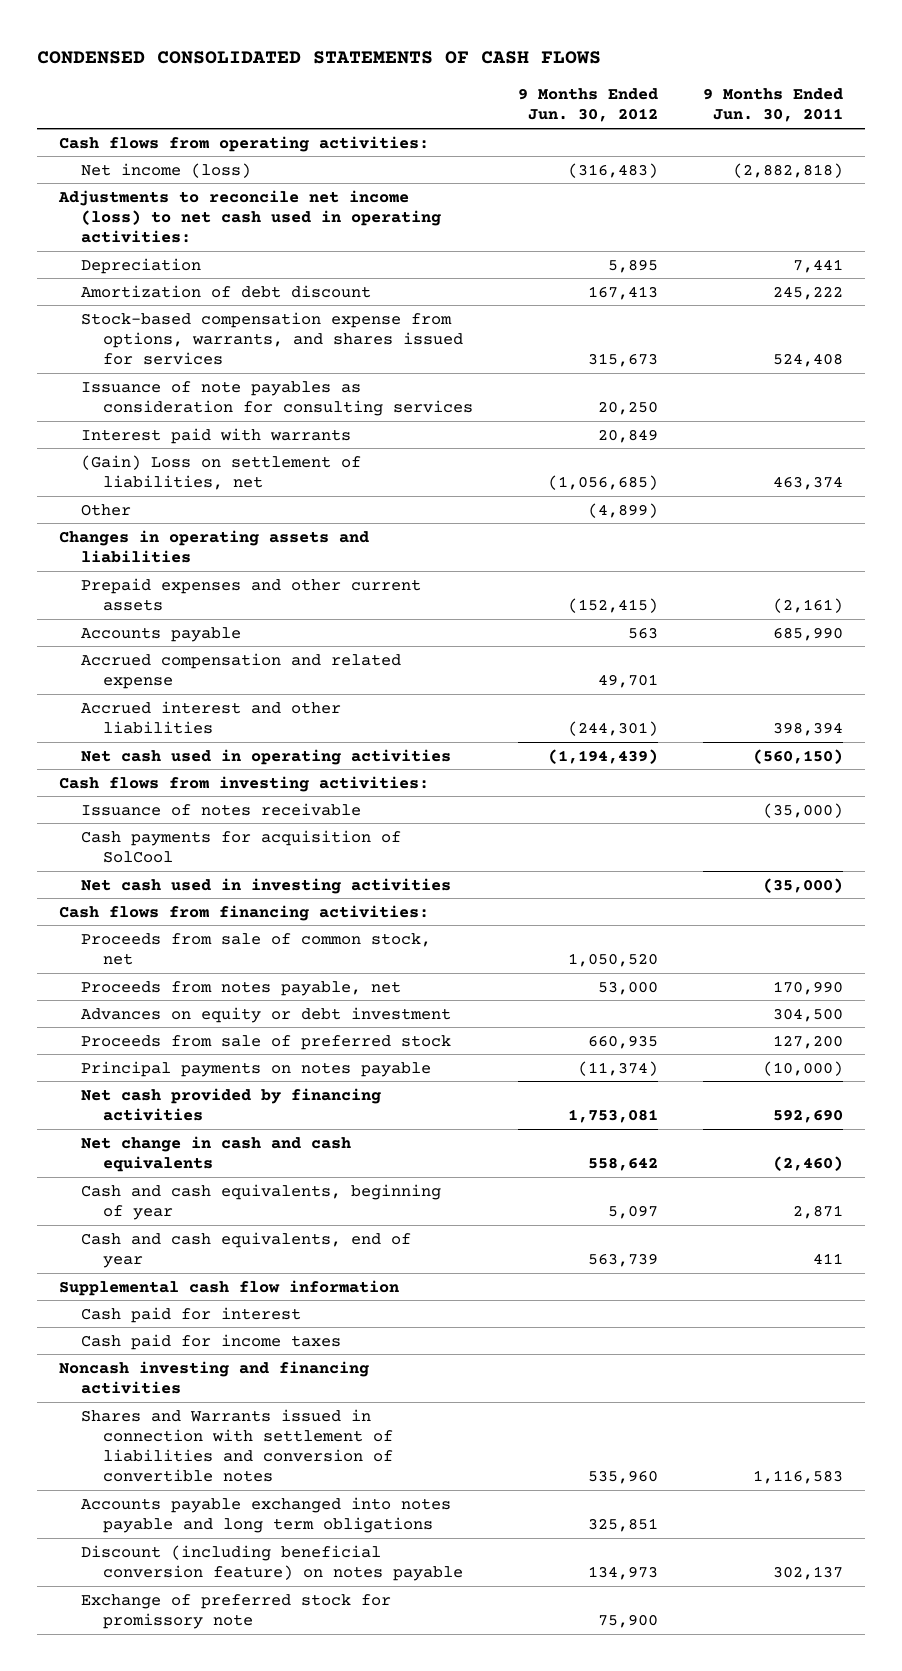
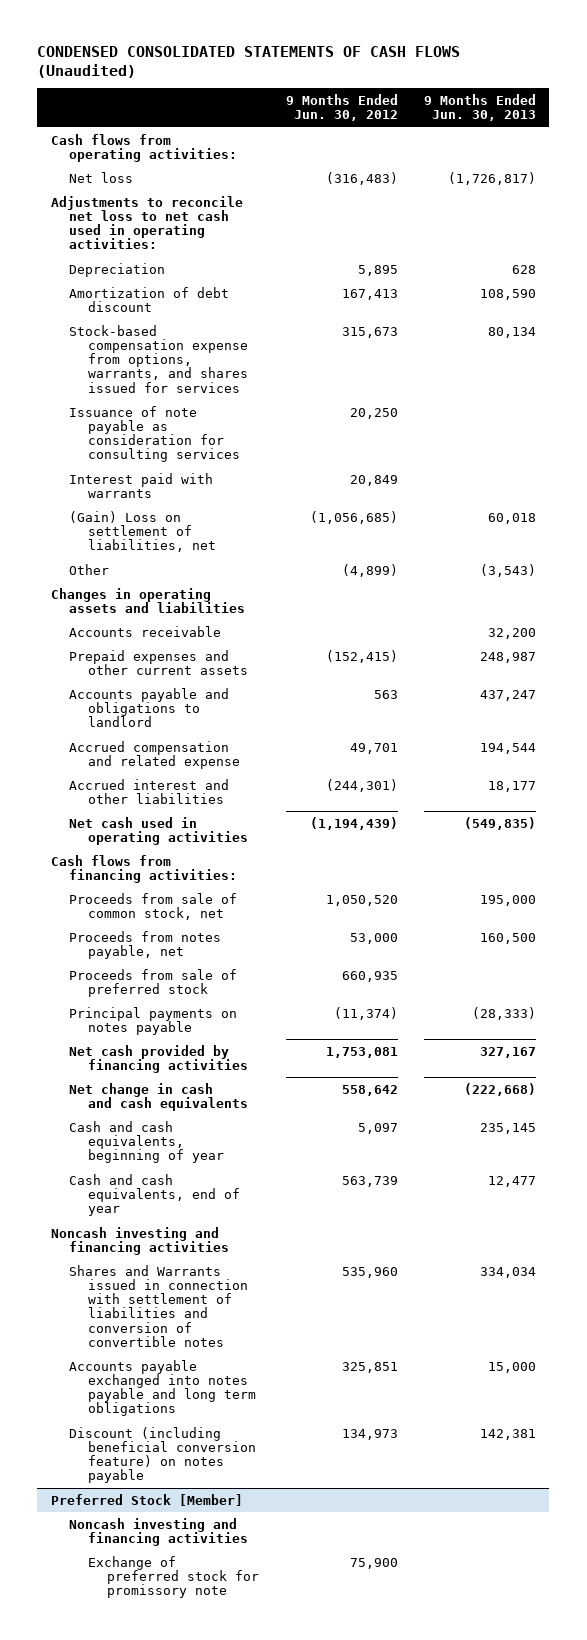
[36,51,601,65] CONDENSED CONSOLIDATED STATEMENTS OF CASH FLOWS -> [37,45,461,78] CONDENSED CONSOLIDATED STATEMENTS OF CASH FLOWS (Unaudited)
[702,88,843,123] 9 Months Ended Jun. 30, 2011 -> none
none -> [424,93,537,122] 9 Months Ended Jun. 30, 2013
[81,162,252,178] Net income (loss) -> [69,171,134,183] Net loss
[58,189,442,243] Adjustments to reconcile net income (loss) to net cash used in operating activities: -> [50,195,243,250] Adjustments to reconcile net loss to net cash used in operating activities:
[81,380,474,416] Issuance of note payables as consideration for consulting services -> [69,405,241,463] Issuance of note payable as consideration for consulting services
none -> [69,625,222,637] Accounts receivable
[81,626,242,642] Accounts payable -> [69,687,230,728] Accounts payable and obligations to landlord
[59,775,430,792] Cash flows from investing activities: -> none
[81,802,362,816] Issuance of notes receivable -> none
[81,829,402,863] Cash payments for acquisition of SolCool -> none
[81,877,452,894] Net cash used in investing activities -> none
[81,1006,452,1023] Advances on equity or debt investment -> none
[59,1279,400,1296] Supplemental cash flow information -> none
[81,1306,302,1323] Cash paid for interest -> none
[81,1333,342,1350] Cash paid for income taxes -> none
none -> [50,1493,243,1506] Preferred Stock [Member]
none -> [69,1517,249,1546] Noncash investing and financing activities

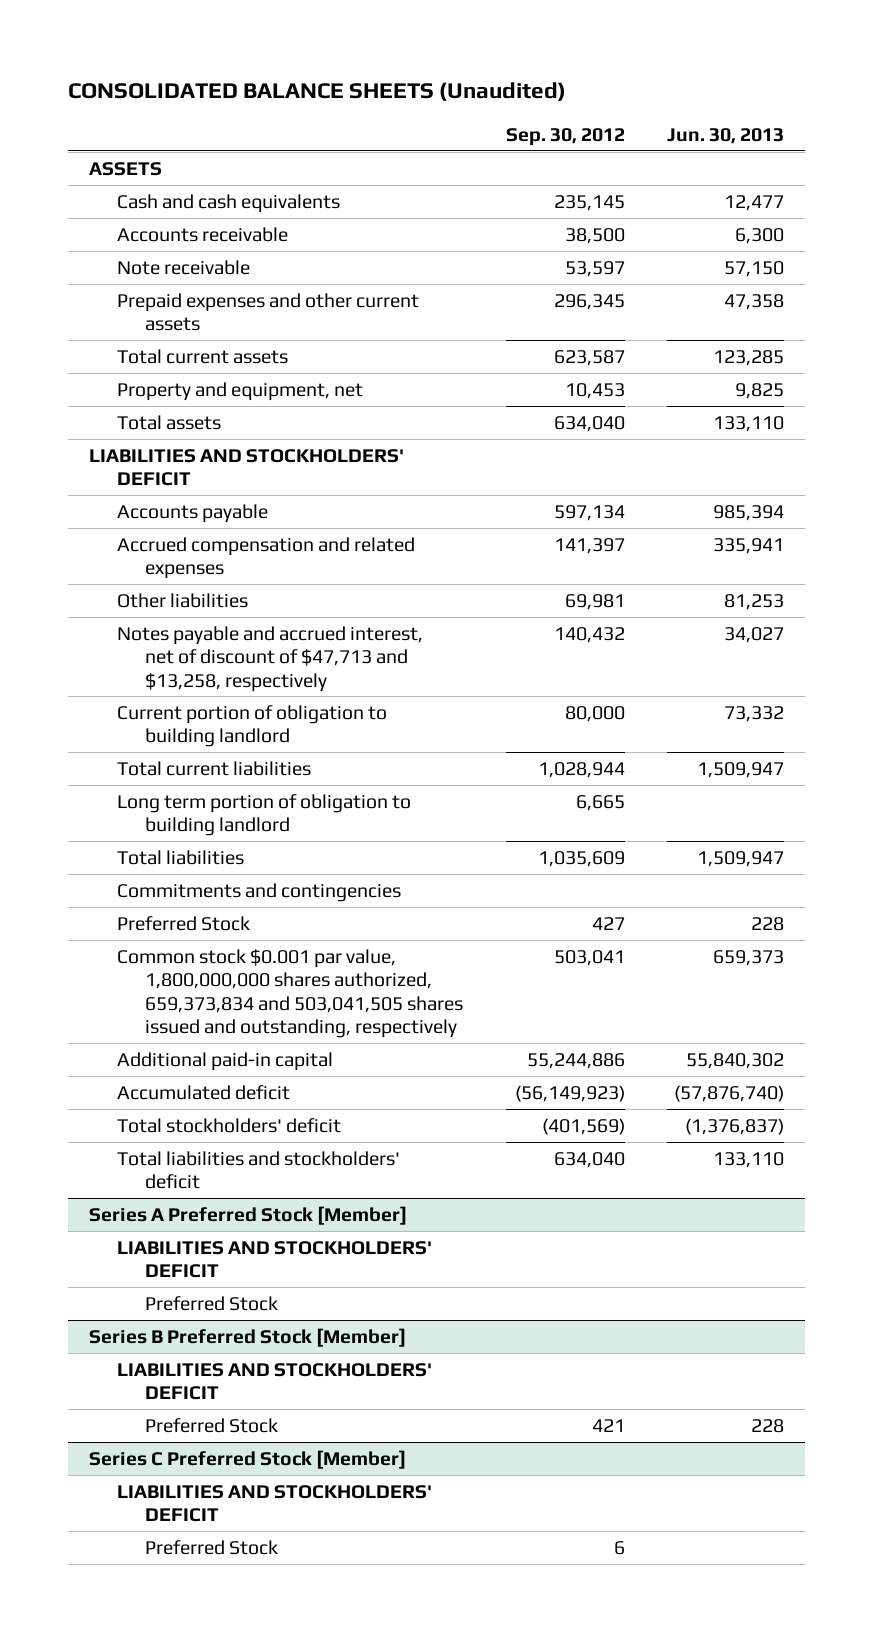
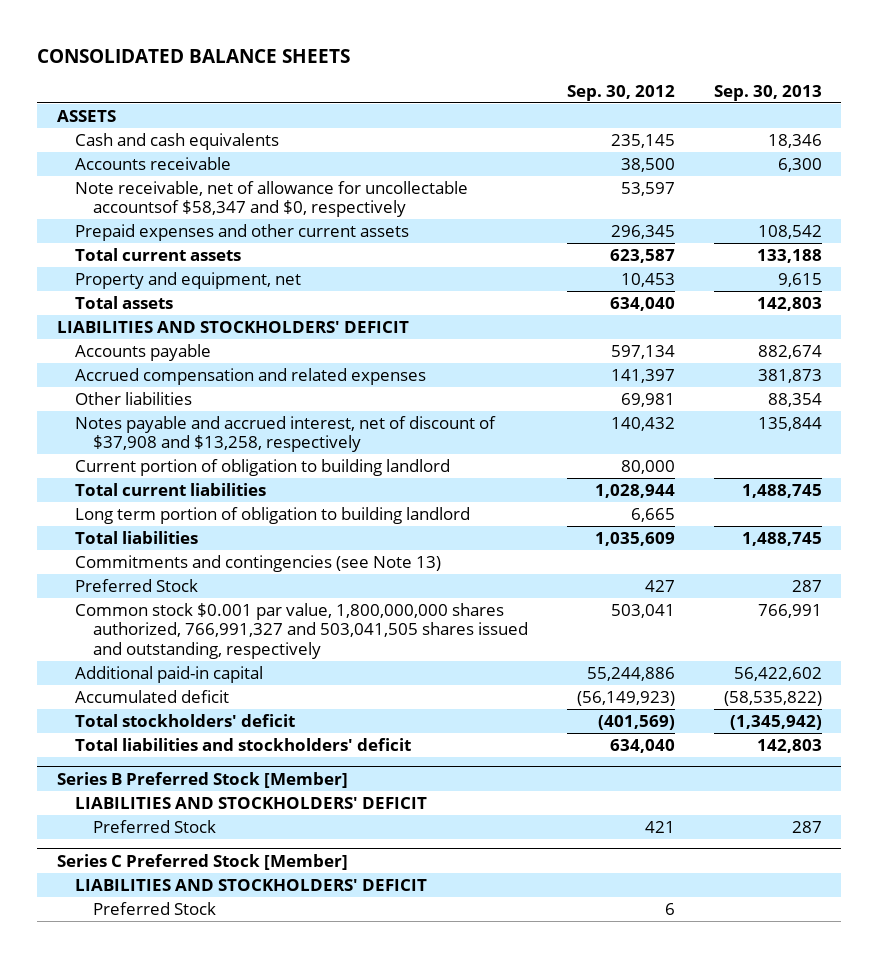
[67,82,566,102] CONSOLIDATED BALANCE SHEETS (Unaudited) -> [37,48,351,63] CONSOLIDATED BALANCE SHEETS
[667,127,785,144] Jun. 30, 2013 -> none
none -> [713,84,822,101] Sep. 30, 2013
[117,259,251,275] Note receivable -> [74,180,468,218] Note receivable, net of allowance for uncollectable accountsof $58,347 and $0, respectively
[117,625,424,692] Notes payable and accrued interest, net of discount of $47,713 and $13,258, respectively -> [74,415,496,453] Notes payable and accrued interest, net of discount of $37,908 and $13,258, respectively
[117,882,402,902] Commitments and contingencies -> [74,554,441,572] Commitments and contingencies (see Note 13)
[117,948,464,1038] Common stock $0.001 par value, 1,800,000,000 shares authorized, 659,373,834 and 503,041,505 shares issued and outstanding, respectively -> [74,602,529,660] Common stock $0.001 par value, 1,800,000,000 shares authorized, 766,991,327 and 503,041,505 shares issued and outstanding, respectively
[89,1205,408,1225] Series A Preferred Stock [Member] -> none
[117,1240,433,1279] LIABILITIES AND STOCKHOLDERS' DEFICIT -> none
[145,1295,279,1311] Preferred Stock -> none

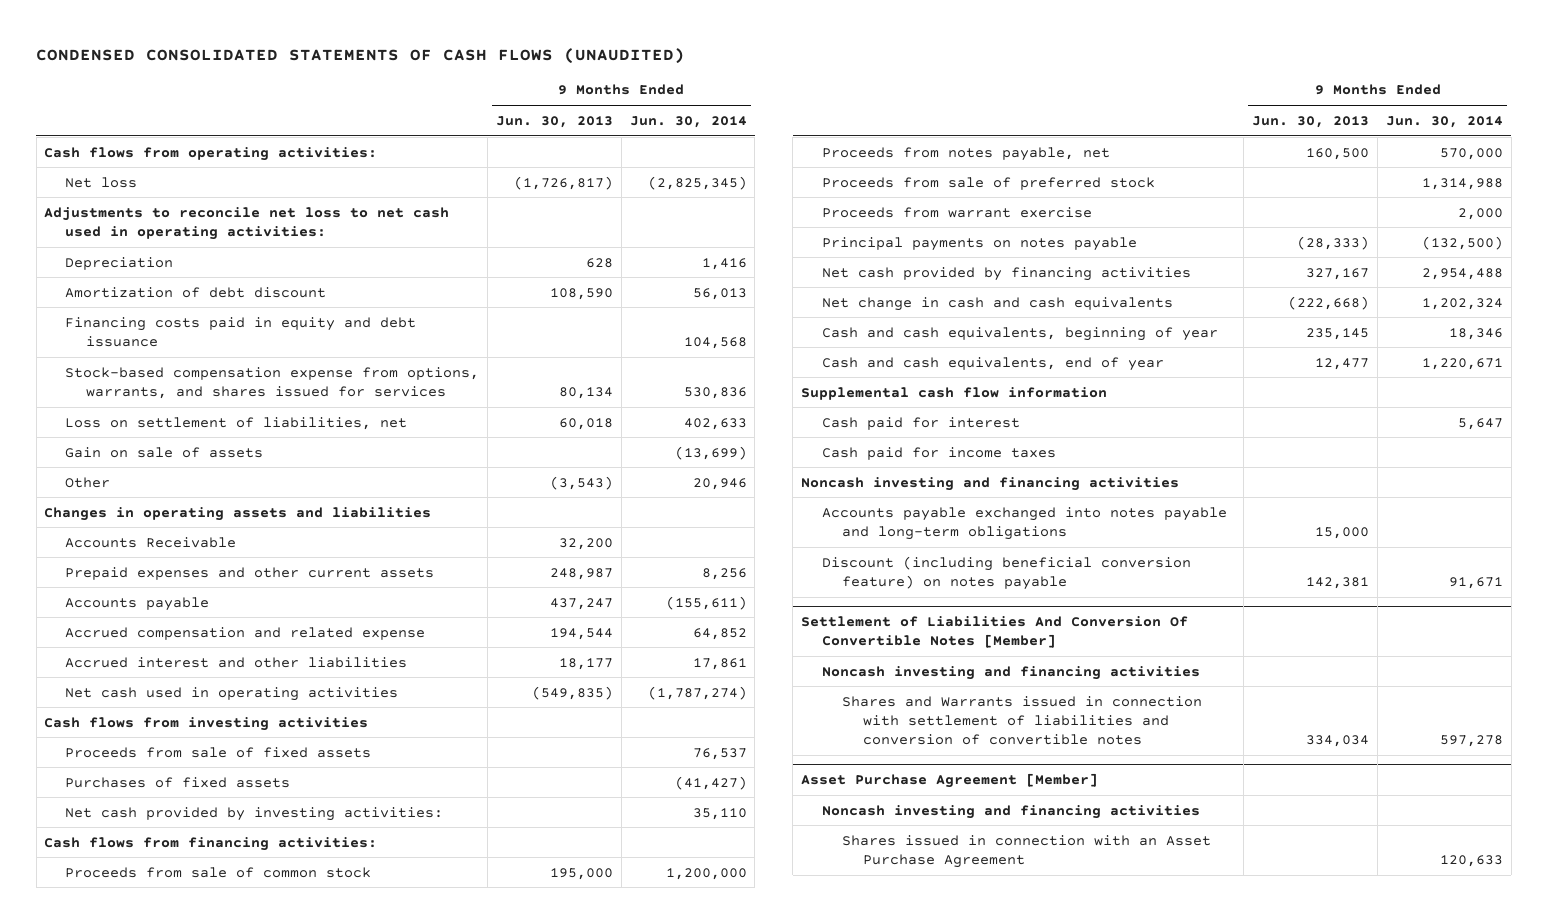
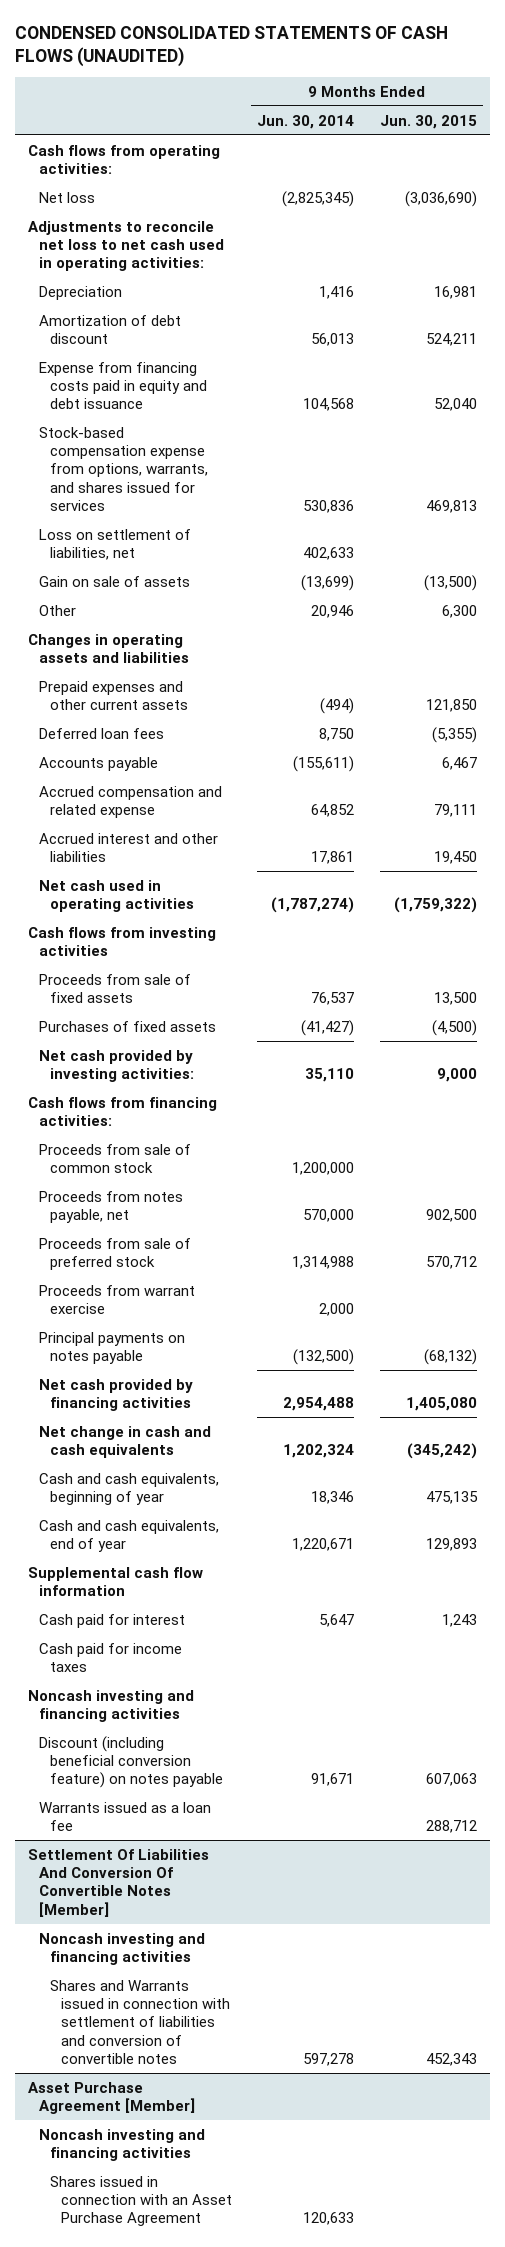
[495,115,613,128] Jun. 30, 2013 -> none
none -> [380,114,478,129] Jun. 30, 2015
[65,316,417,347] Financing costs paid in equity and debt issuance -> [38,361,207,410] Expense from financing costs paid in equity and debt issuance
[65,536,237,548] Accounts Receivable -> none
[701,567,747,580] 8,256 -> [320,698,355,715] (494)
none -> [38,727,164,739] Deferred loan fees
[821,506,1227,540] Accounts payable exchanged into notes payable and long-term obligations -> none
none -> [38,1801,211,1832] Warrants issued as a loan fee
[800,616,1188,649] Settlement of Liabilities And Conversion Of Convertible Notes [Member] -> [28,1848,210,1917] Settlement Of Liabilities And Conversion Of Convertible Notes [Member]

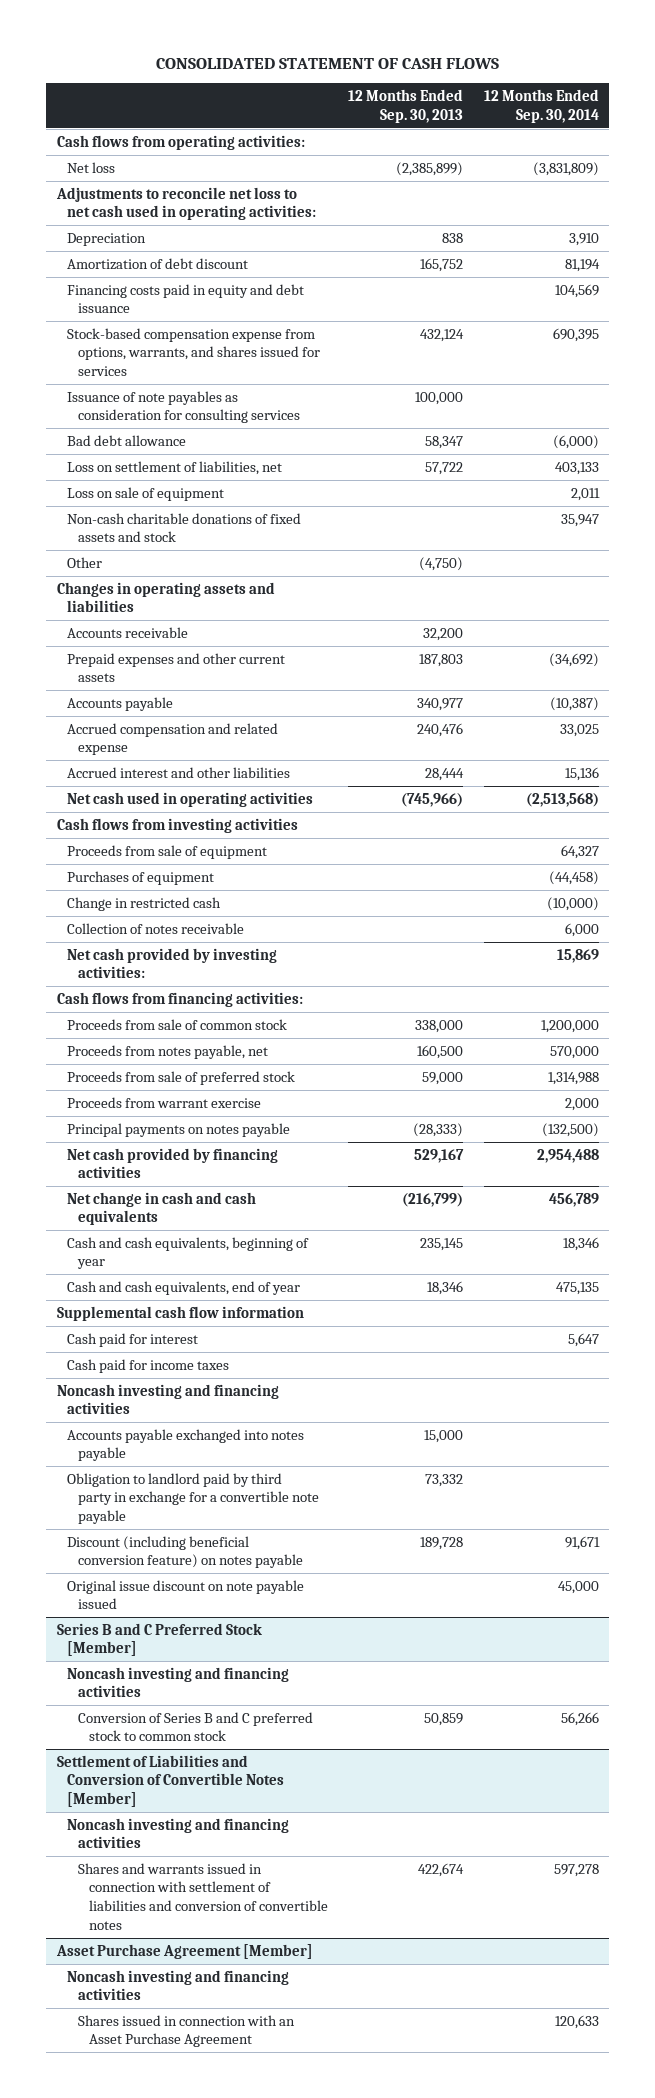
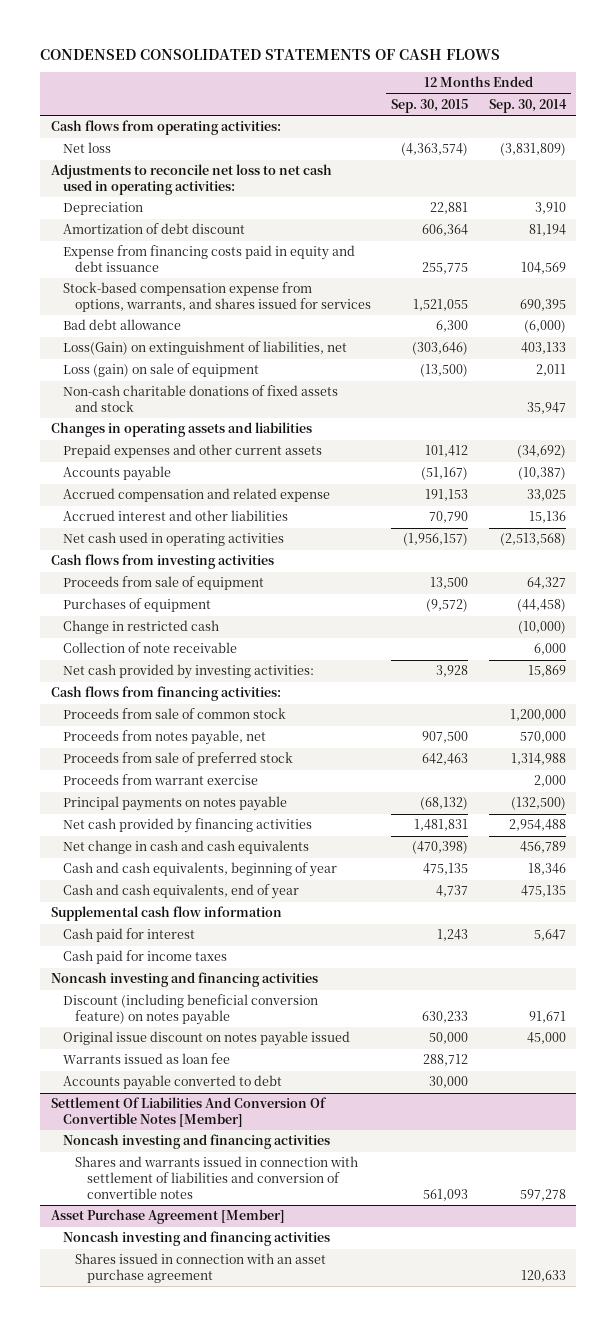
[155,57,499,69] CONSOLIDATED STATEMENT OF CASH FLOWS -> [40,48,501,60] CONDENSED CONSOLIDATED STATEMENTS OF CASH FLOWS
[348,89,464,123] 12 Months Ended Sep. 30, 2013 -> none
none -> [391,99,469,114] Sep. 30, 2015
[67,283,305,314] Financing costs paid in equity and debt issuance -> [62,245,355,273] Expense from financing costs paid in equity and debt issuance
[67,390,300,424] Issuance of note payables as consideration for consulting services -> none
[67,460,283,475] Loss on settlement of liabilities, net -> [62,341,347,356] Loss(Gain) on extinguishment of liabilities, net
[67,486,225,501] Loss on sale of equipment -> [62,363,259,378] Loss (gain) on sale of equipment
[67,556,103,568] Other -> none
[67,626,189,638] Accounts receivable -> none
[67,922,245,934] Collection of notes receivable -> [62,642,237,654] Collection of note receivable
[67,1428,305,1462] Accounts payable exchanged into notes payable -> none
[67,1472,319,1525] Obligation to landlord paid by third party in exchange for a convertible note payable -> none
[56,1622,262,1657] Series B and C Preferred Stock [Member] -> none
[67,1666,290,1698] Noncash investing and financing activities -> none
[77,1711,313,1742] Conversion of Series B and C preferred stock to common stock -> none
[67,1579,305,1610] Original issue discount on note payable issued -> [62,1031,350,1047] Original issue discount on notes payable issued
none -> [62,1053,230,1065] Warrants issued as loan fee
none -> [62,1075,282,1091] Accounts payable converted to debt
[56,1754,285,1808] Settlement of Liabilities and Conversion of Convertible Notes [Member] -> [50,1097,327,1128] Settlement Of Liabilities And Conversion Of Convertible Notes [Member]
[77,2014,295,2048] Shares issued in connection with an Asset Purchase Agreement -> [74,1253,326,1284] Shares issued in connection with an asset purchase agreement

